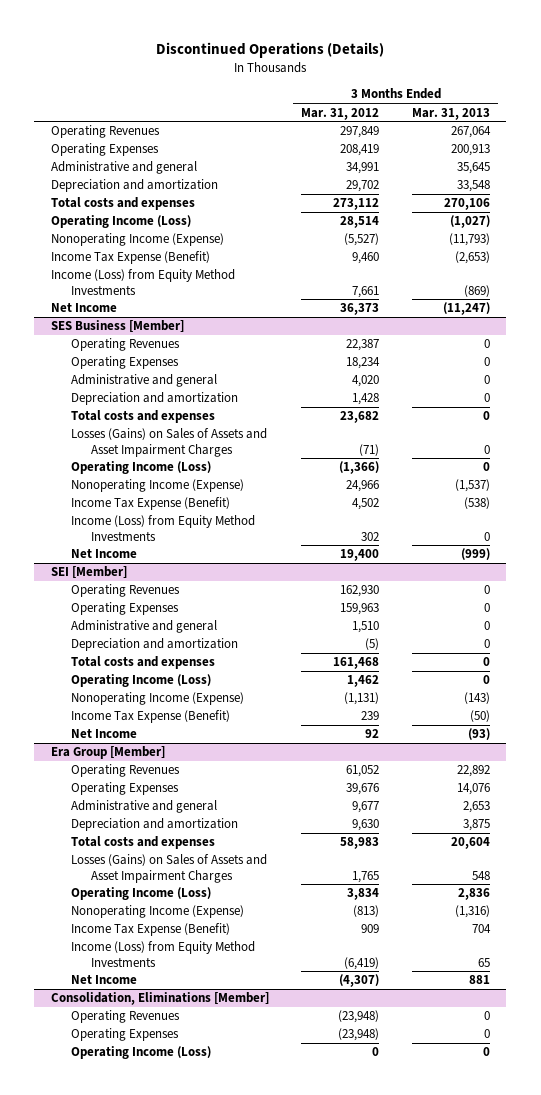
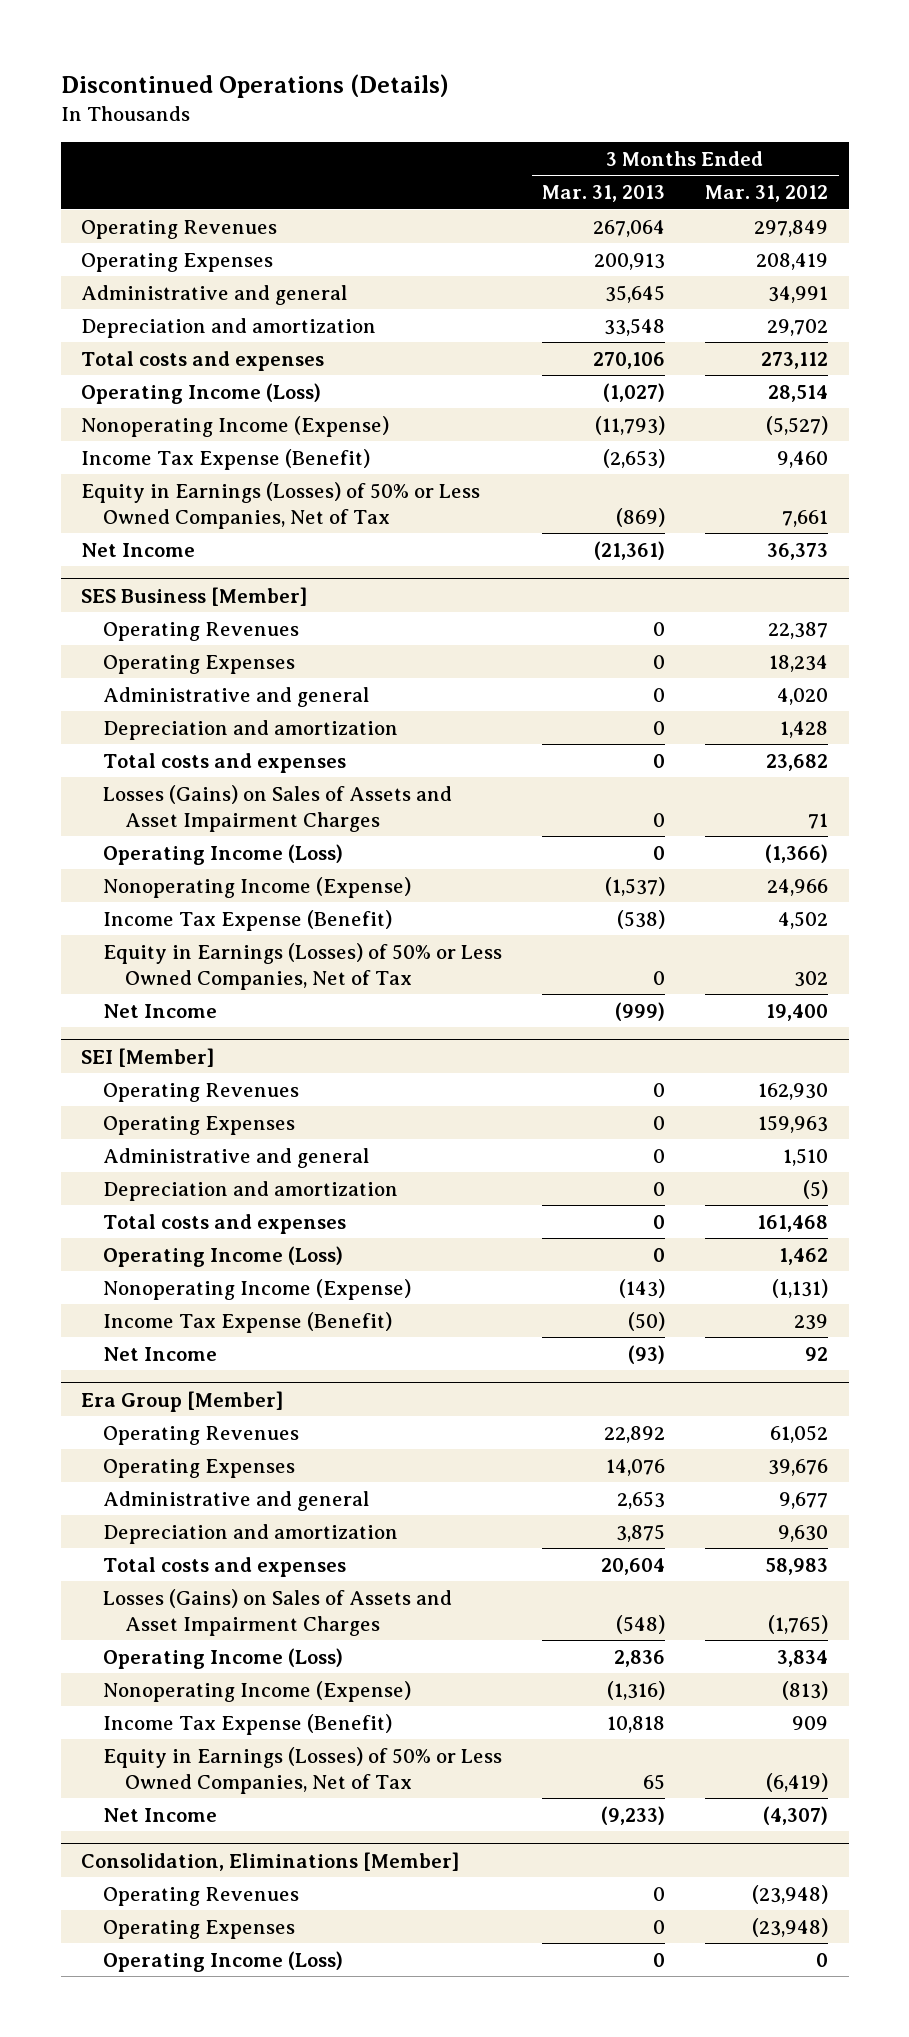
[50,269,235,295] Income (Loss) from Equity Method Investments -> [81,481,481,529] Equity in Earnings (Losses) of 50% or Less Owned Companies, Net of Tax
[442,302,490,316] (11,247) -> [594,540,666,560] (21,361)
[359,443,380,456] (71) -> [808,812,829,829] 71
[70,515,255,541] Income (Loss) from Equity Method Investments -> [102,942,502,990] Equity in Earnings (Losses) of 50% or Less Owned Companies, Net of Tax
[352,870,380,883] 1,765 -> [768,1614,829,1634] (1,765)
[471,870,490,880] 548 -> [616,1614,666,1634] (548)
[471,924,491,934] 704 -> [607,1715,666,1733] 10,818
[70,941,255,967] Income (Loss) from Equity Method Investments -> [102,1746,502,1794] Equity in Earnings (Losses) of 50% or Less Owned Companies, Net of Tax
[468,975,490,985] 881 -> [601,1805,666,1825] (9,233)

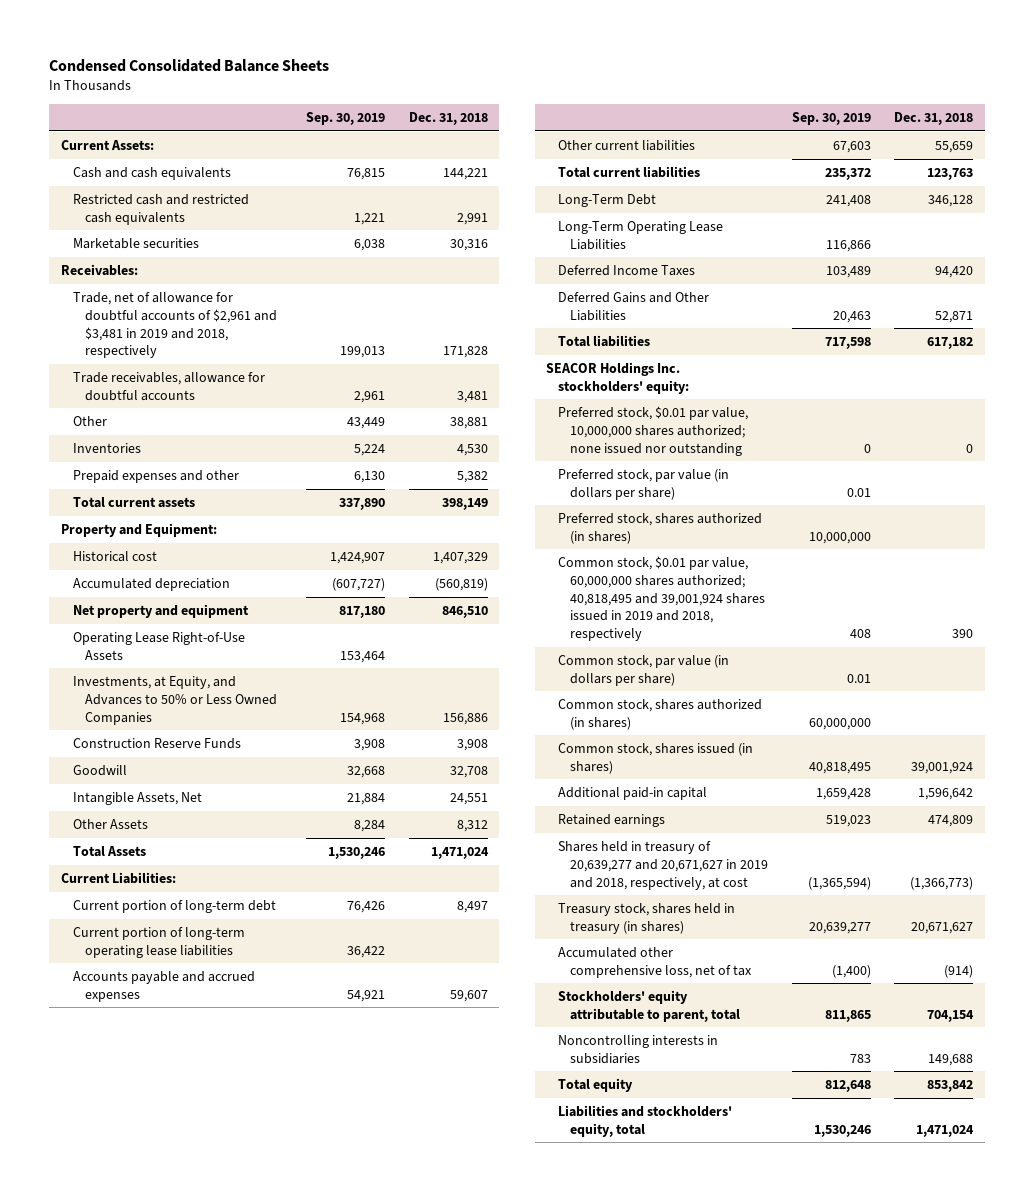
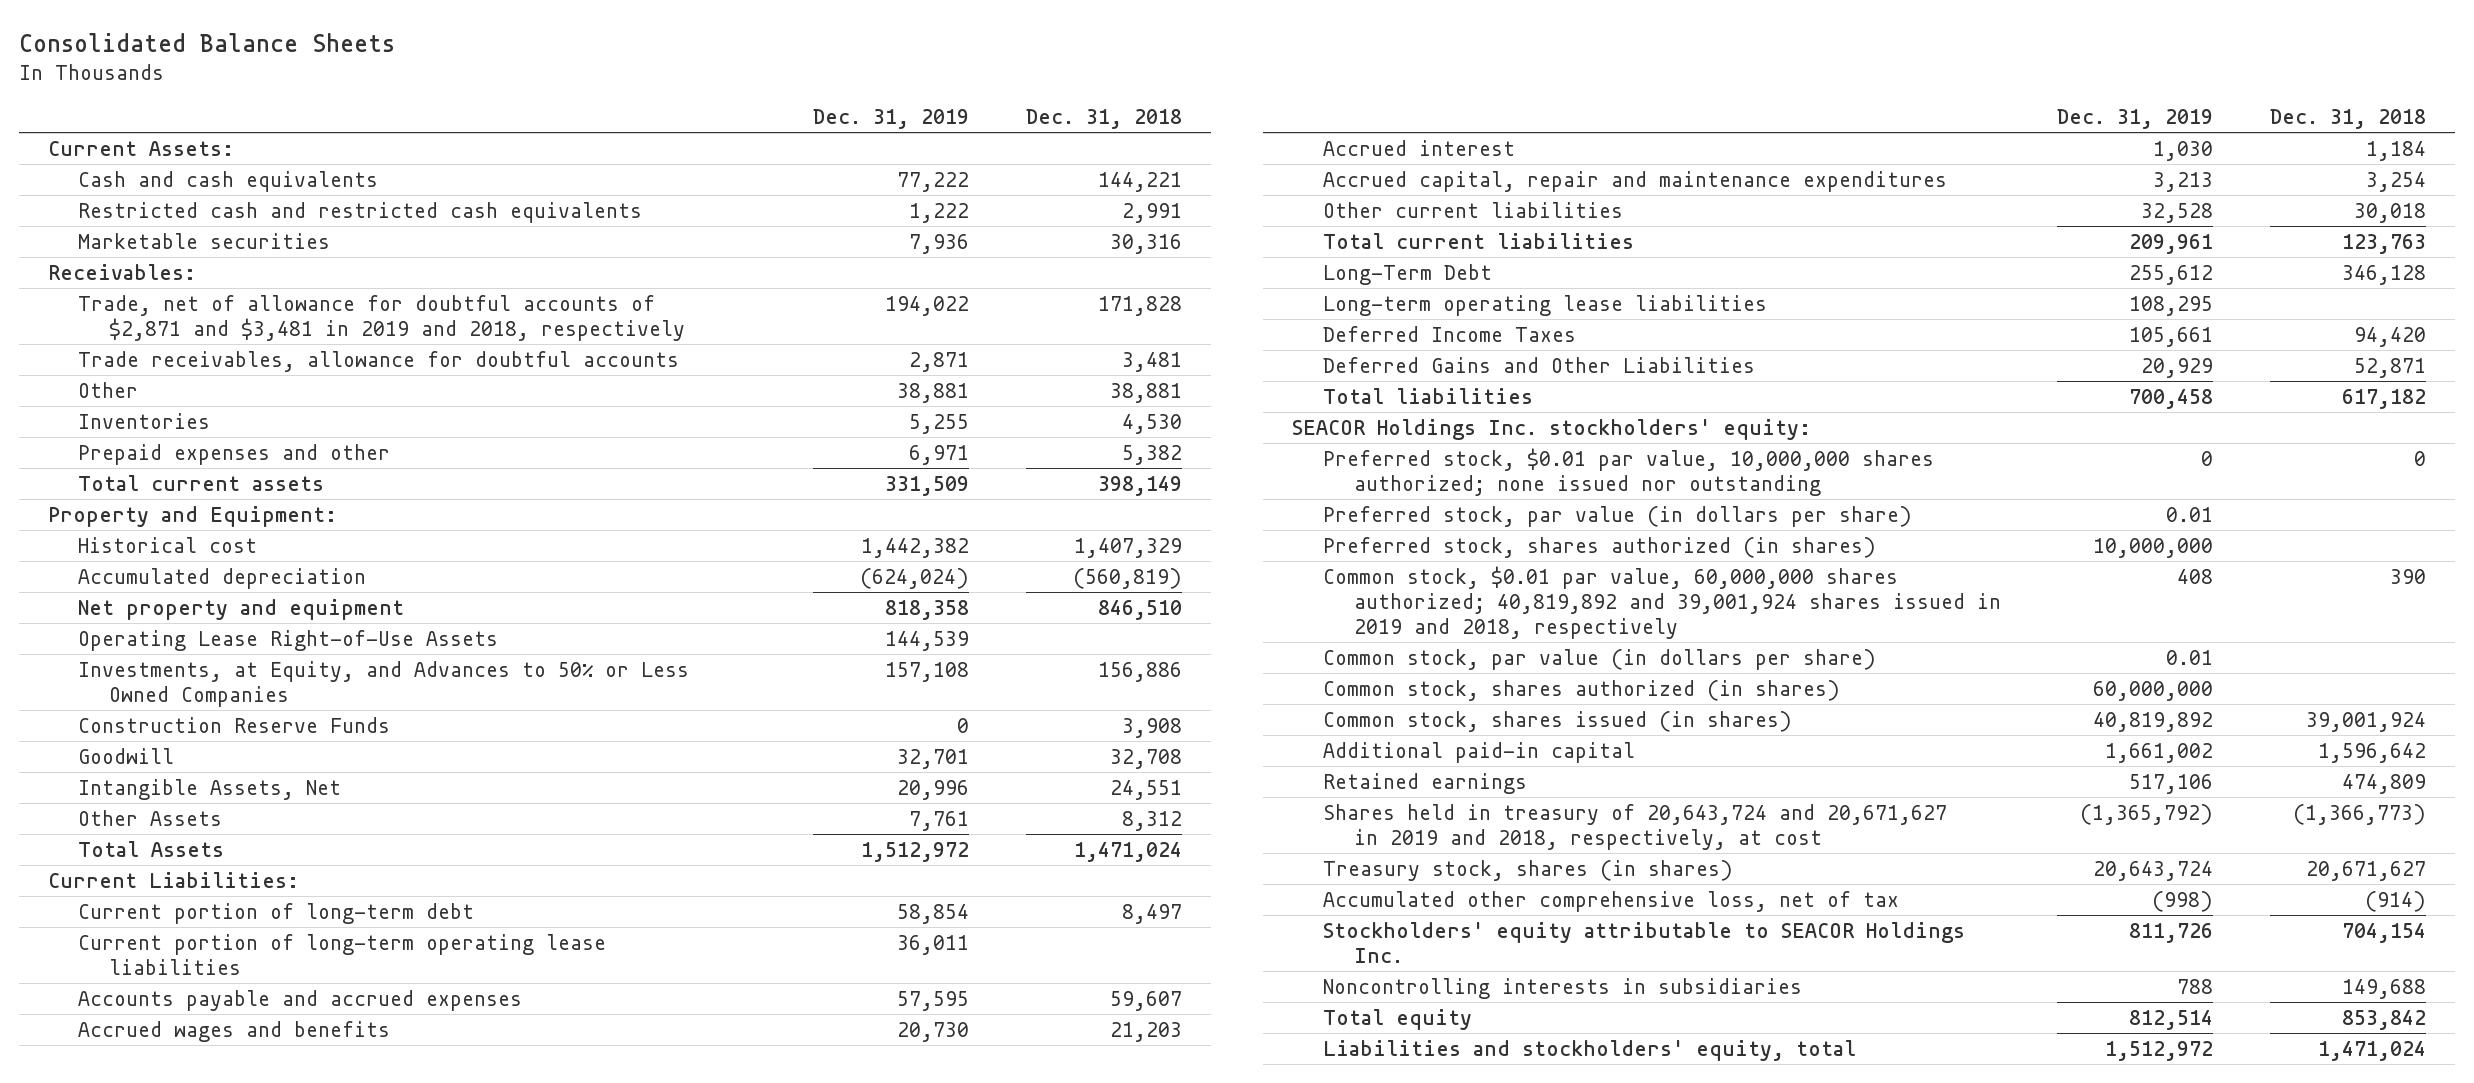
[49,59,330,73] Condensed Consolidated Balance Sheets -> [19,32,396,52] Consolidated Balance Sheets
[306,112,386,126] Sep. 30, 2019 -> none
none -> [813,109,970,130] Dec. 31, 2019
[72,291,278,359] Trade, net of allowance for doubtful accounts of $2,961 and $3,481 in 2019 and 2018, respectively -> [78,294,686,341] Trade, net of allowance for doubtful accounts of $2,871 and $3,481 in 2019 and 2018, respectively
none -> [78,1020,391,1042] Accrued wages and benefits
none -> [1322,139,1515,156] Accrued interest
none -> [1322,170,1947,192] Accrued capital, repair and maintenance expenditures
[934,140,973,153] 55,659 -> [2354,202,2427,223] 30,018
[558,220,724,250] Long-Term Operating Lease Liabilities -> [1322,294,1767,316] Long-term operating lease liabilities
[558,555,766,642] Common stock, $0.01 par value, 60,000,000 shares authorized; 40,818,495 and 39,001,924 shares issued in 2019 and 2018, respectively -> [1322,565,2001,639] Common stock, $0.01 par value, 60,000,000 shares authorized; 40,819,892 and 39,001,924 shares issued in 2019 and 2018, respectively
[558,840,769,890] Shares held in treasury of 20,639,277 and 20,671,627 in 2019 and 2018, respectively, at cost -> [1322,803,1947,850] Shares held in treasury of 20,643,724 and 20,671,627 in 2019 and 2018, respectively, at cost
[558,902,736,934] Treasury stock, shares held in treasury (in shares) -> [1322,859,1733,881] Treasury stock, shares (in shares)
[558,989,741,1022] Stockholders' equity attributable to parent, total -> [1322,921,1965,963] Stockholders' equity attributable to SEACOR Holdings Inc.

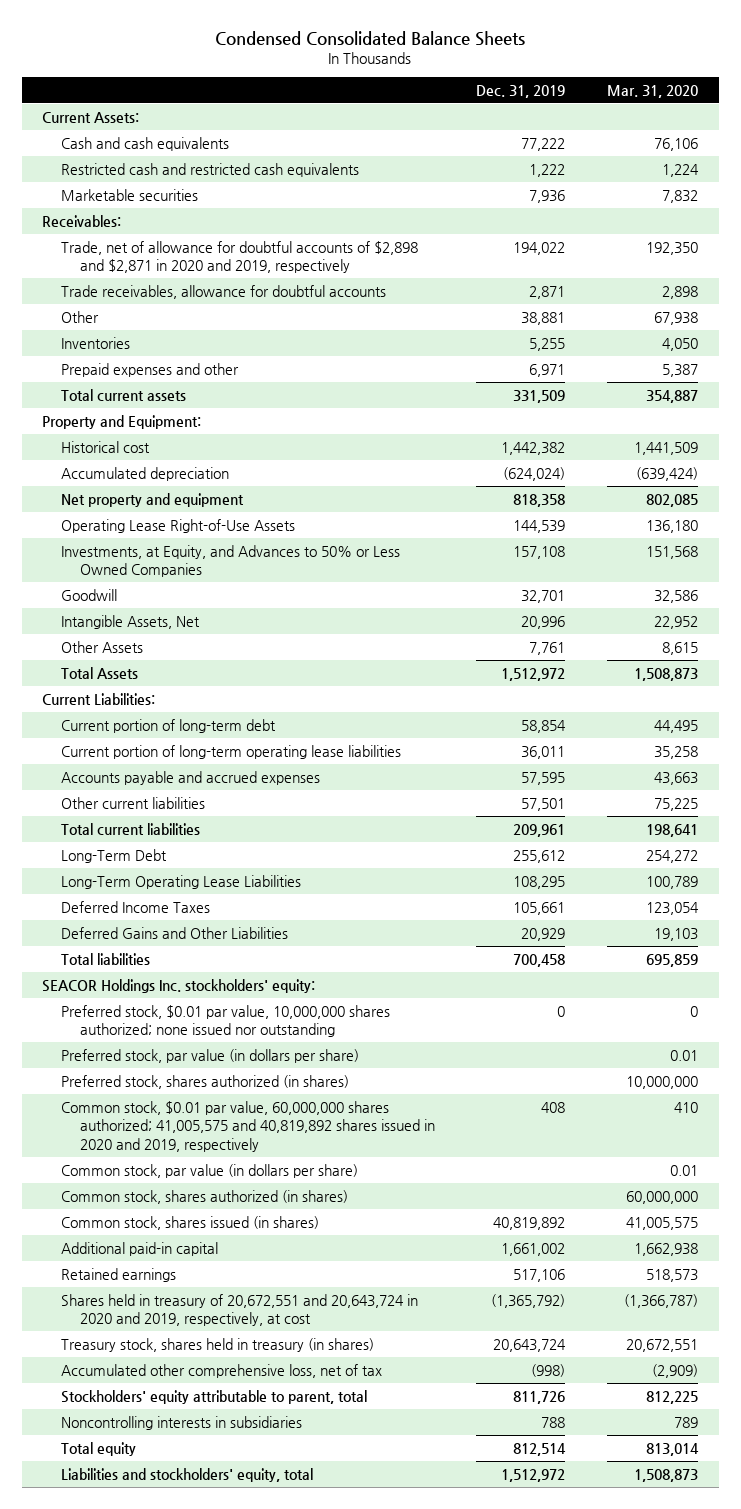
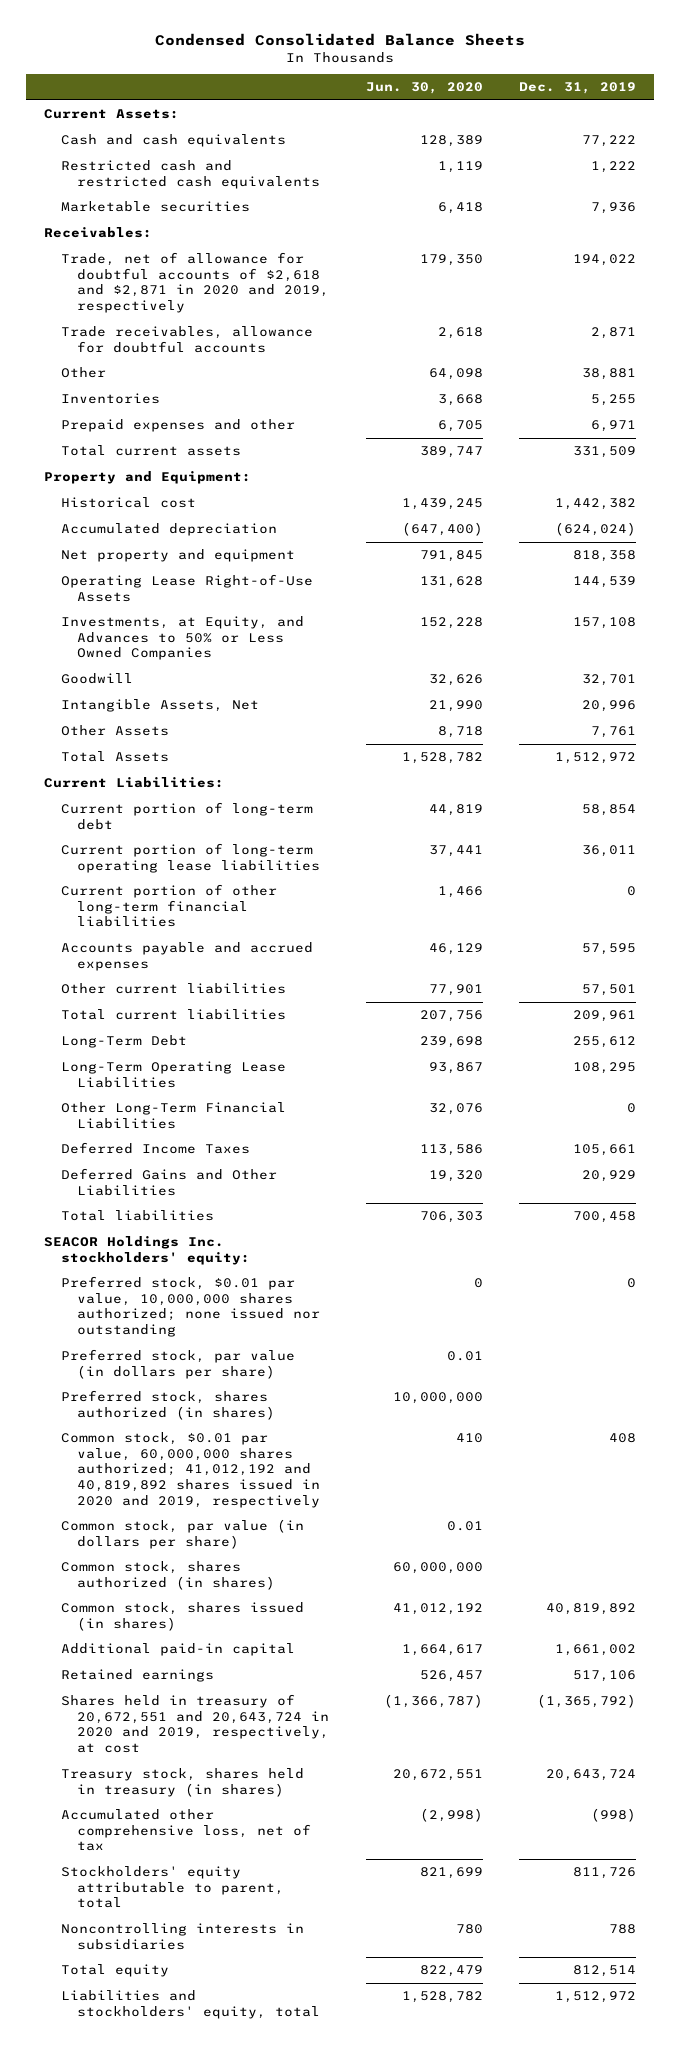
[607,84,699,98] Mar. 31, 2020 -> none
none -> [365,82,483,95] Jun. 30, 2020
[60,240,418,274] Trade, net of allowance for doubtful accounts of $2,898 and $2,871 in 2020 and 2019, respectively -> [60,252,329,314] Trade, net of allowance for doubtful accounts of $2,618 and $2,871 in 2020 and 2019, respectively
none -> [60,884,277,928] Current portion of other long-term financial liabilities
none -> [60,1102,286,1129] Other Long-Term Financial Liabilities
[60,1100,435,1152] Common stock, $0.01 par value, 60,000,000 shares authorized; 41,005,575 and 40,819,892 shares issued in 2020 and 2019, respectively -> [60,1432,320,1508] Common stock, $0.01 par value, 60,000,000 shares authorized; 41,012,192 and 40,819,892 shares issued in 2020 and 2019, respectively

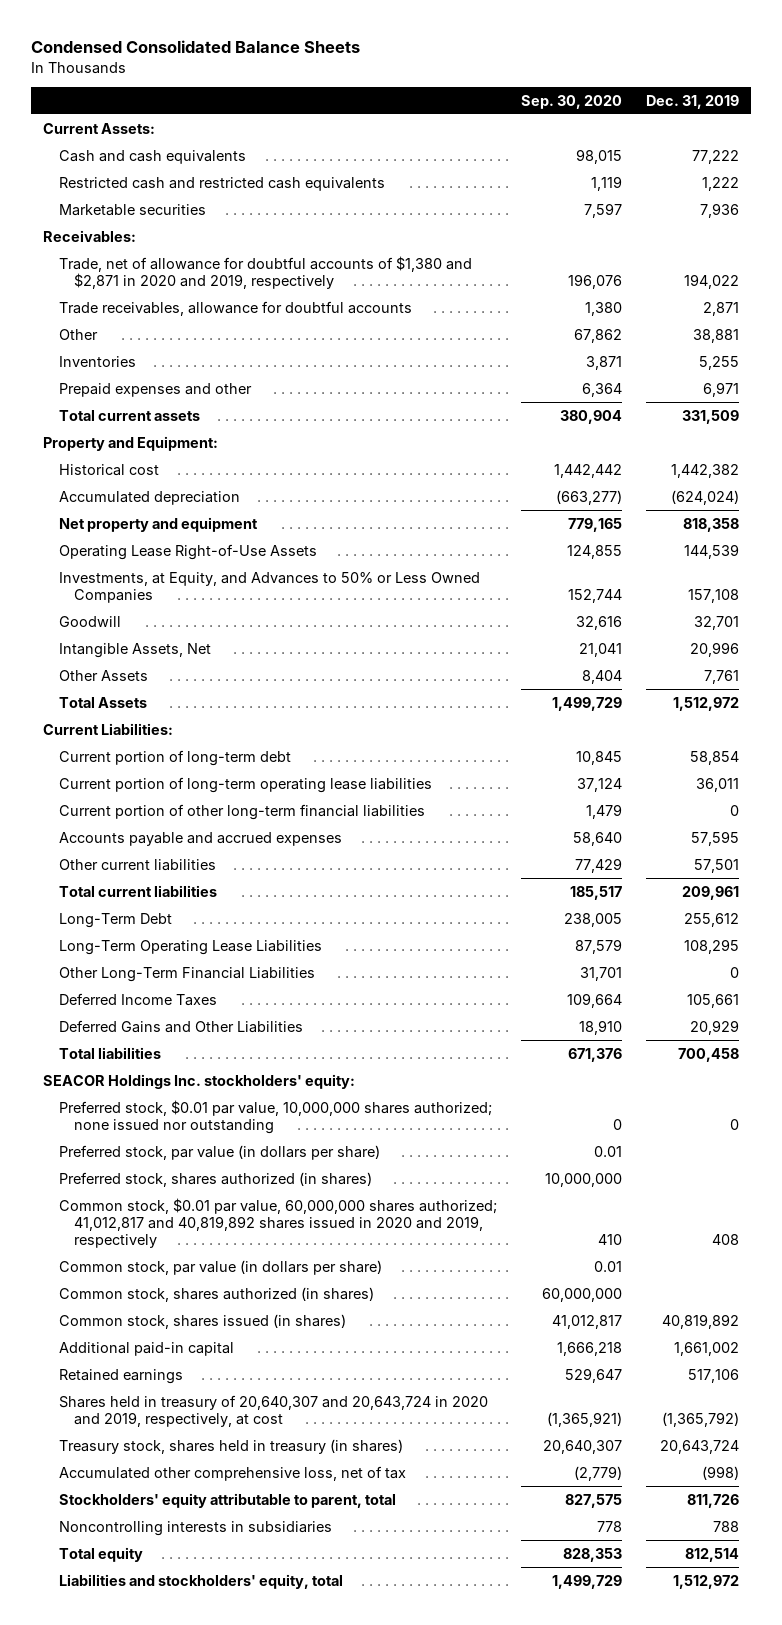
[365,82,483,95] Jun. 30, 2020 -> none
none -> [520,94,622,109] Sep. 30, 2020
[60,252,329,314] Trade, net of allowance for doubtful accounts of $2,618 and $2,871 in 2020 and 2019, respectively -> [58,255,472,289] Trade, net of allowance for doubtful accounts of $1,380 and $2,871 in 2020 and 2019, respectively
[60,1432,320,1508] Common stock, $0.01 par value, 60,000,000 shares authorized; 41,012,192 and 40,819,892 shares issued in 2020 and 2019, respectively -> [58,1197,497,1248] Common stock, $0.01 par value, 60,000,000 shares authorized; 41,012,817 and 40,819,892 shares issued in 2020 and 2019, respectively
[60,1694,329,1754] Shares held in treasury of 20,672,551 and 20,643,724 in 2020 and 2019, respectively, at cost -> [58,1394,488,1427] Shares held in treasury of 20,640,307 and 20,643,724 in 2020 and 2019, respectively, at cost

